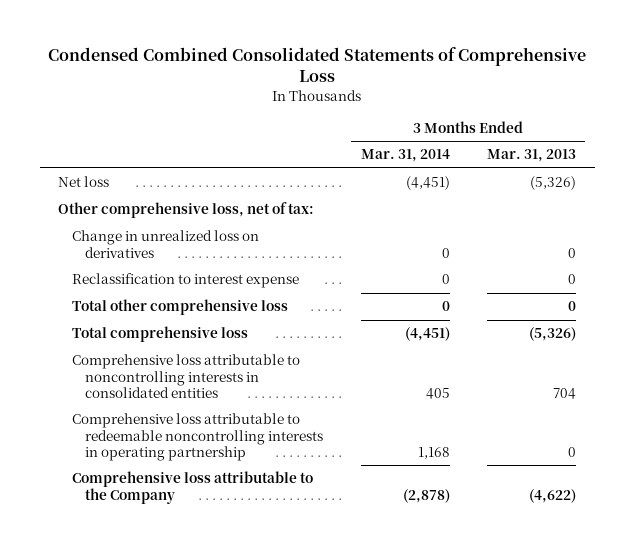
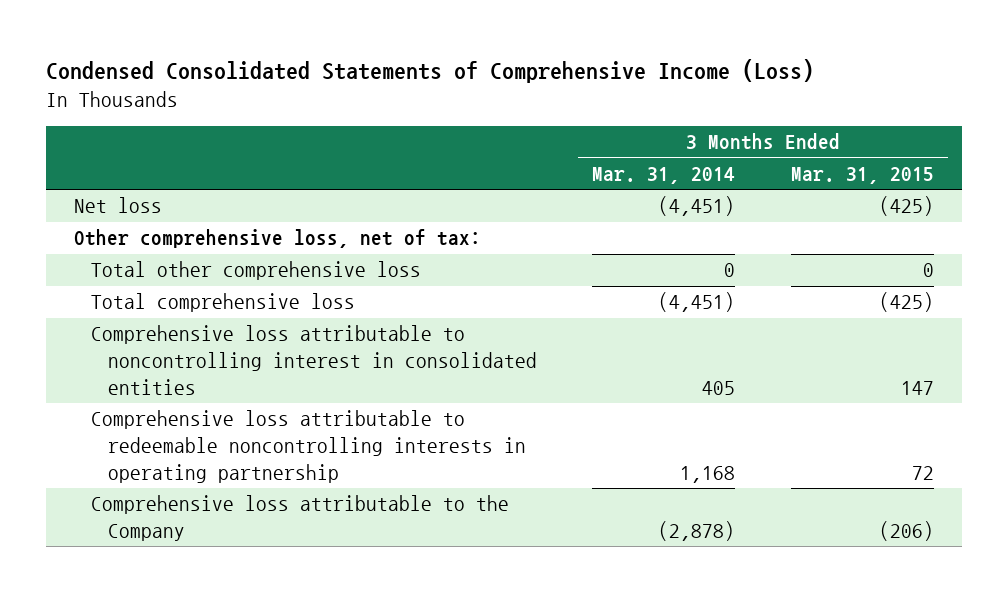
[48,46,587,83] Condensed Combined Consolidated Statements of Comprehensive Loss -> [46,58,815,83] Condensed Consolidated Statements of Comprehensive Income (Loss)
[486,149,576,163] Mar. 31, 2013 -> none
none -> [791,166,935,184] Mar. 31, 2015
[71,230,259,258] Change in unrealized loss on derivatives -> none
[71,273,299,289] Reclassification to interest expense -> none
[71,354,300,398] Comprehensive loss attributable to noncontrolling interests in consolidated entities -> [90,325,537,395] Comprehensive loss attributable to noncontrolling interest in consolidated entities

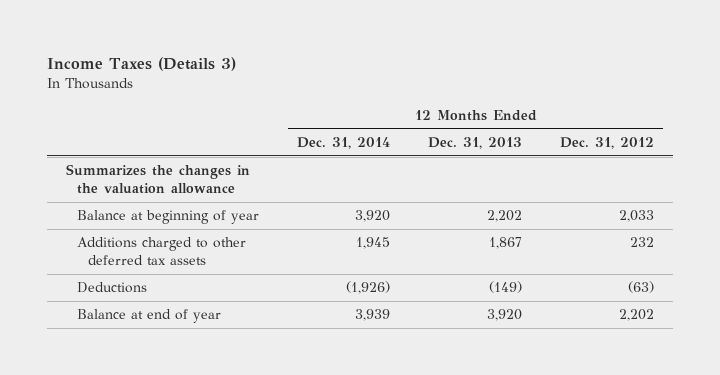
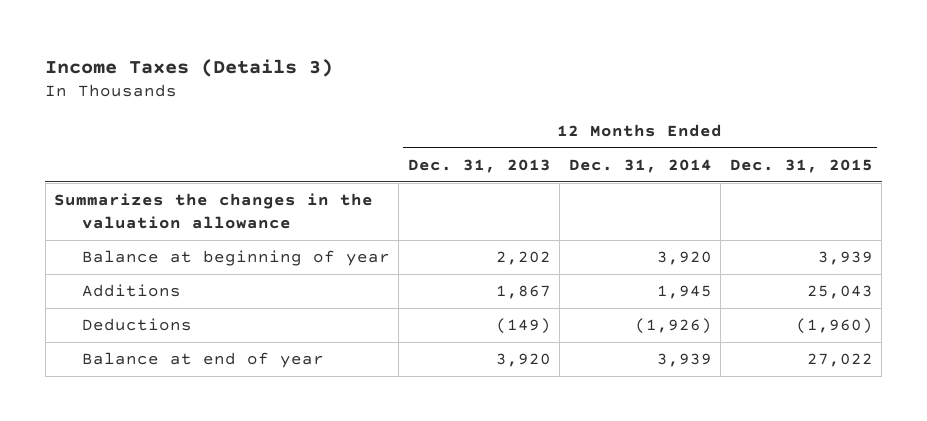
[559,136,654,149] Dec. 31, 2012 -> none
none -> [729,159,873,174] Dec. 31, 2015
[77,237,247,265] Additions charged to other deferred tax assets -> [81,284,181,298] Additions

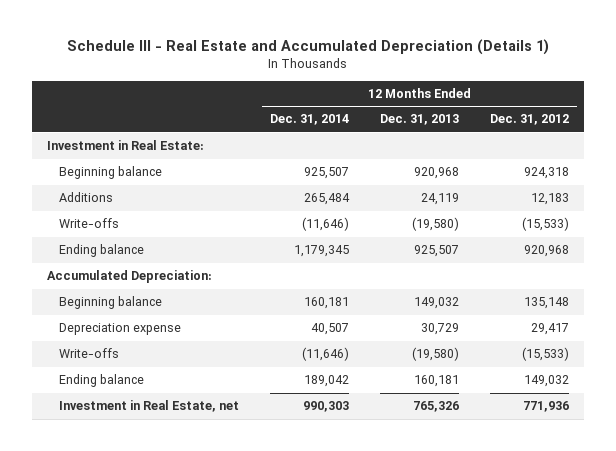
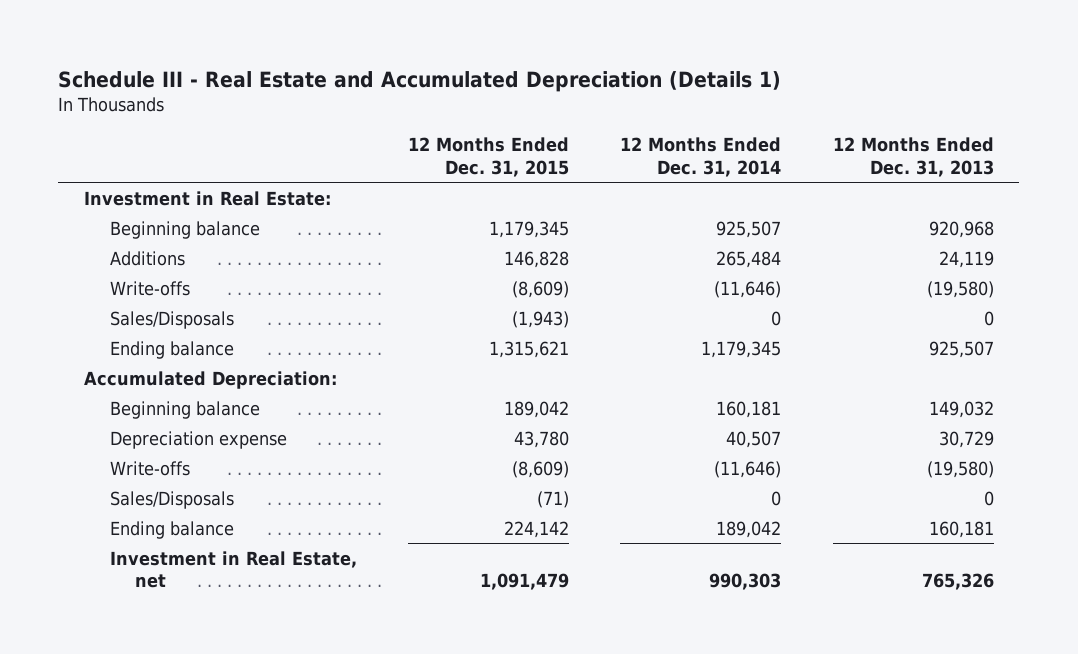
[489,114,569,126] Dec. 31, 2012 -> none
none -> [408,137,570,177] 12 Months Ended Dec. 31, 2015
none -> [109,310,234,329] Sales/Disposals
none -> [109,490,234,509] Sales/Disposals

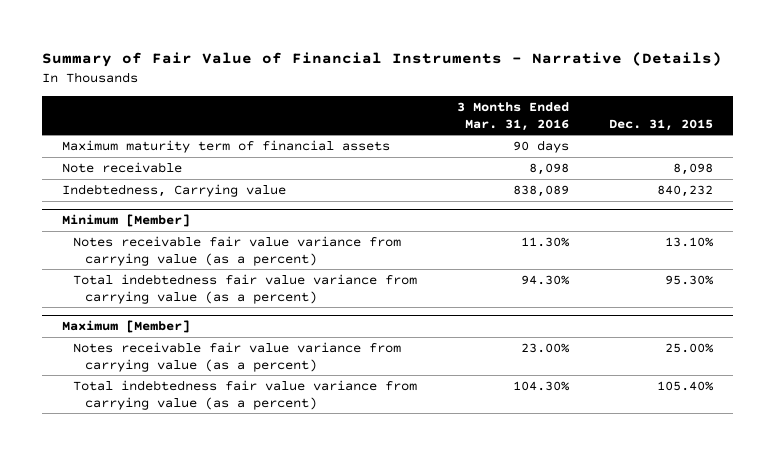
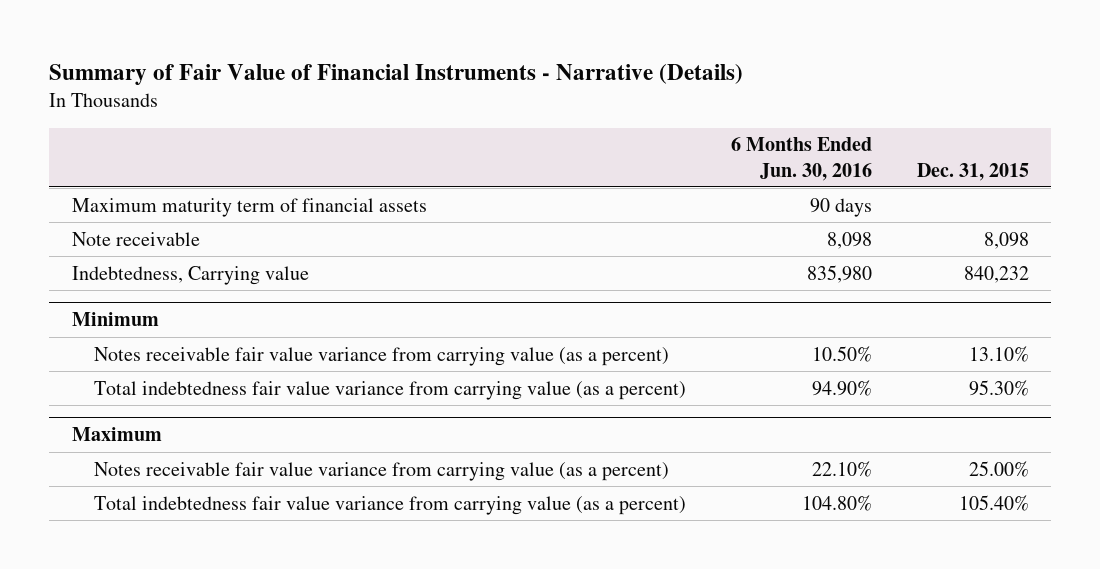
[457,102,570,131] 3 Months Ended Mar. 31, 2016 -> none
none -> [730,137,872,181] 6 Months Ended Jun. 30, 2016
[61,214,190,228] Minimum [Member] -> [71,312,159,327] Minimum
[61,320,190,334] Maximum [Member] -> [71,427,162,442] Maximum

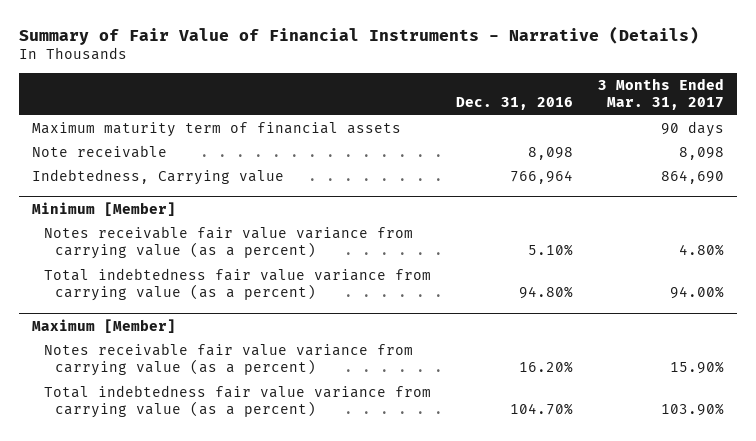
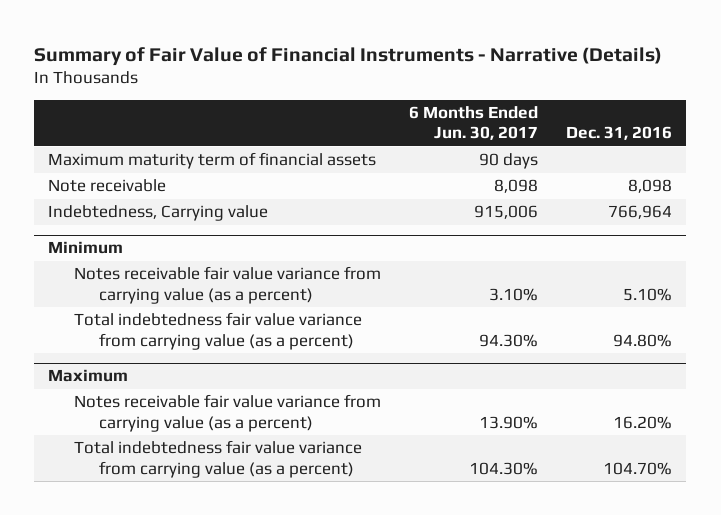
[597,78,724,111] 3 Months Ended Mar. 31, 2017 -> none
none -> [408,106,538,141] 6 Months Ended Jun. 30, 2017
[31,201,176,216] Minimum [Member] -> [48,241,124,255] Minimum
[31,318,176,333] Maximum [Member] -> [48,369,129,383] Maximum

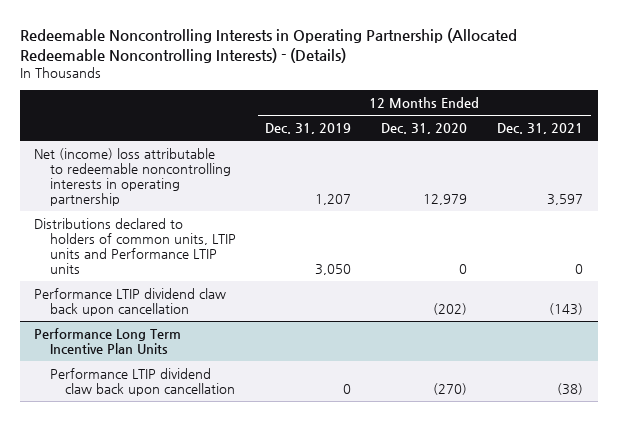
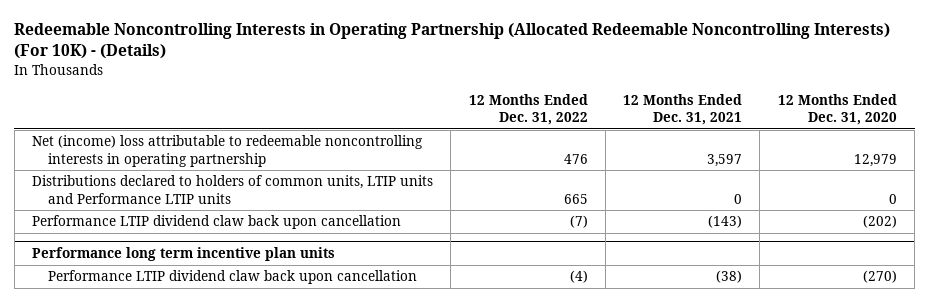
[19,27,517,63] Redeemable Noncontrolling Interests in Operating Partnership (Allocated Redeemable Noncontrolling Interests) - (Details) -> [14,23,891,60] Redeemable Noncontrolling Interests in Operating Partnership (Allocated Redeemable Noncontrolling Interests) (For 10K) - (Details)
[265,123,352,135] Dec. 31, 2019 -> none
none -> [468,93,588,126] 12 Months Ended Dec. 31, 2022
[34,327,182,355] Performance Long Term Incentive Plan Units -> [31,247,335,262] Performance long term incentive plan units

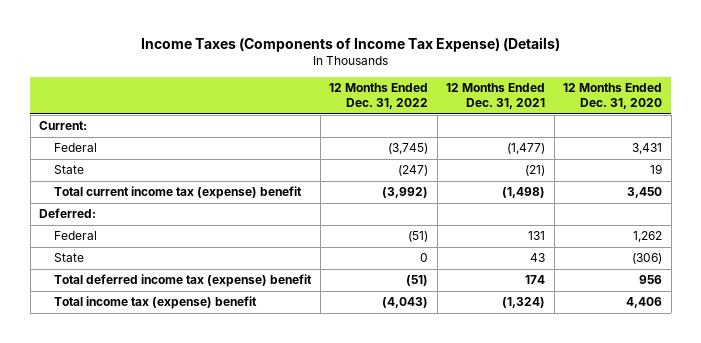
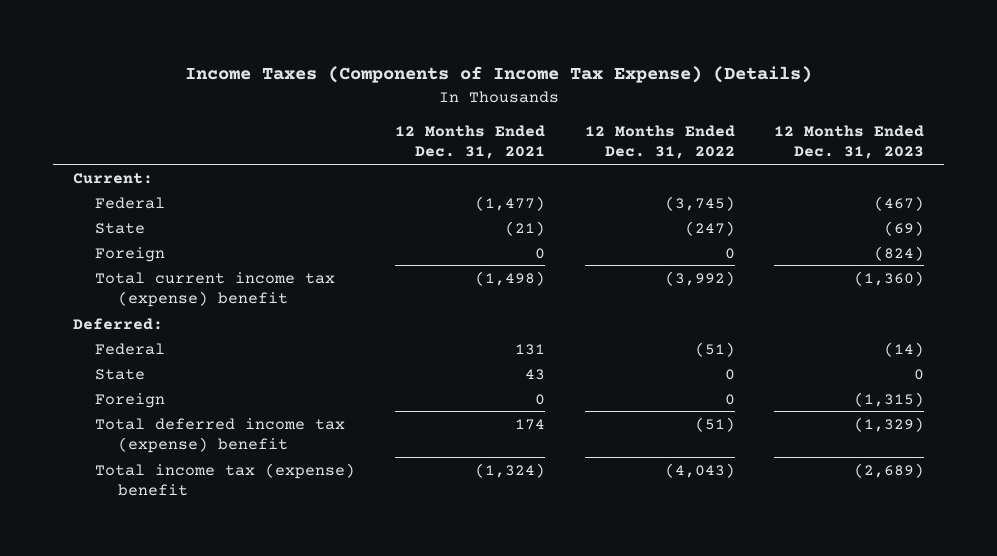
[563,83,663,109] 12 Months Ended Dec. 31, 2020 -> none
none -> [774,124,925,160] 12 Months Ended Dec. 31, 2023
none -> [95,246,166,262] Foreign
none -> [95,392,166,408] Foreign

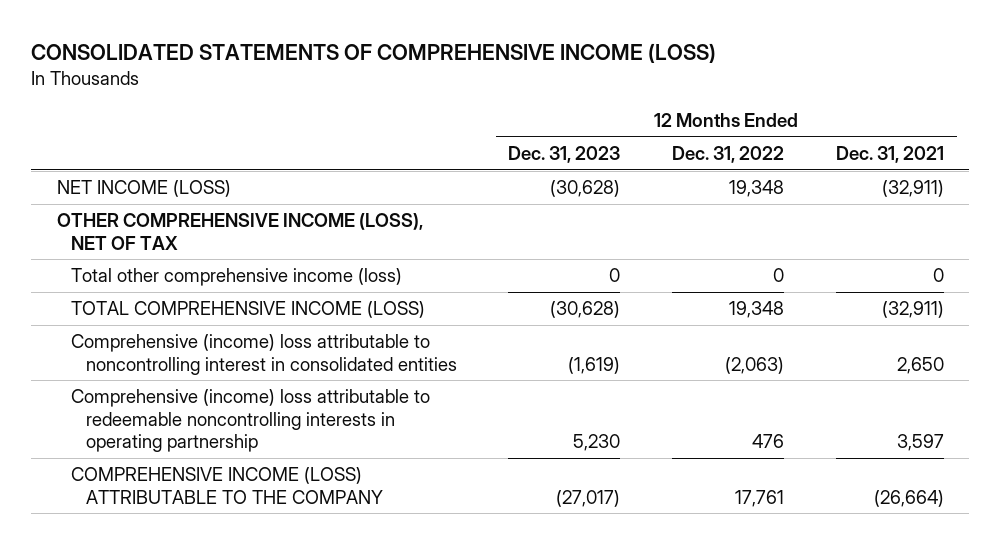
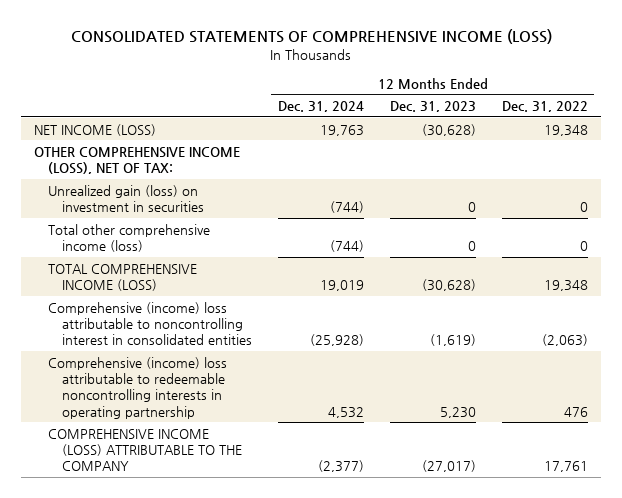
[835,145,944,163] Dec. 31, 2021 -> none
none -> [277,101,364,113] Dec. 31, 2024
[56,213,423,250] OTHER COMPREHENSIVE INCOME (LOSS), NET OF TAX -> [33,146,240,175] OTHER COMPREHENSIVE INCOME (LOSS), NET OF TAX:
none -> [47,184,204,213] Unrealized gain (loss) on investment in securities

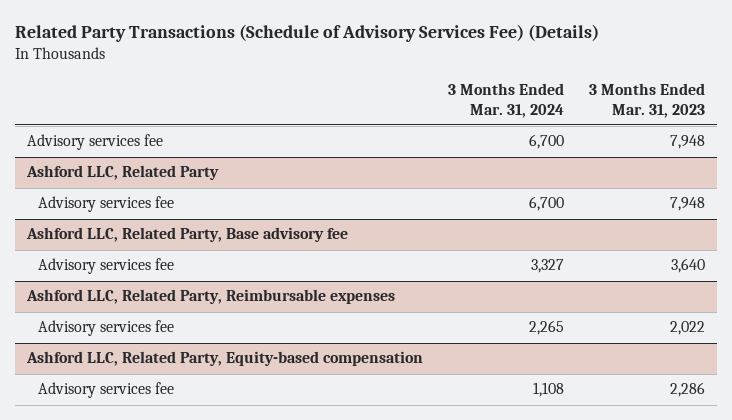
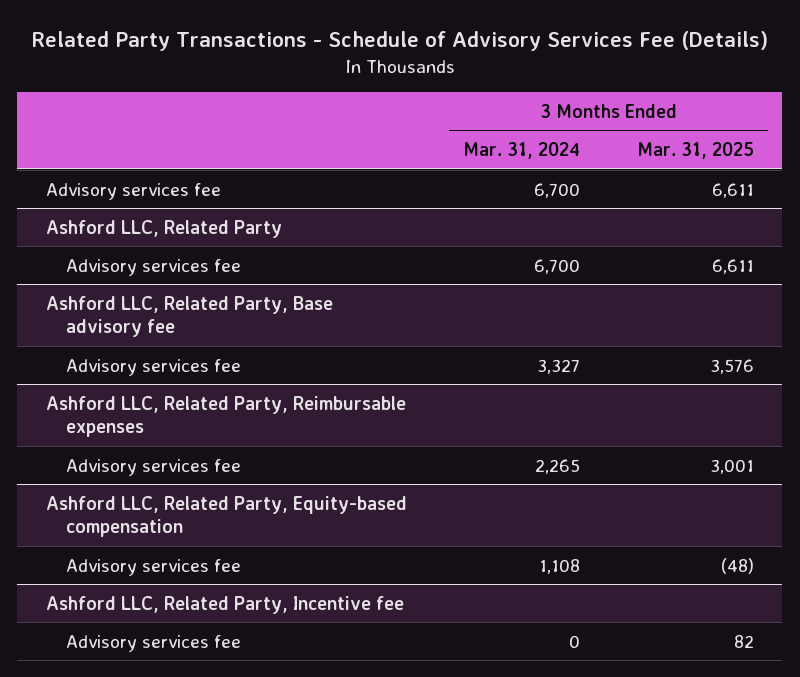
[14,24,599,43] Related Party Transactions (Schedule of Advisory Services Fee) (Details) -> [31,31,768,52] Related Party Transactions - Schedule of Advisory Services Fee (Details)
[588,82,705,118] 3 Months Ended Mar. 31, 2023 -> none
none -> [637,142,755,160] Mar. 31, 2025
none -> [45,595,404,614] Ashford LLC, Related Party, Incentive fee
none -> [66,634,242,652] Advisory services fee

